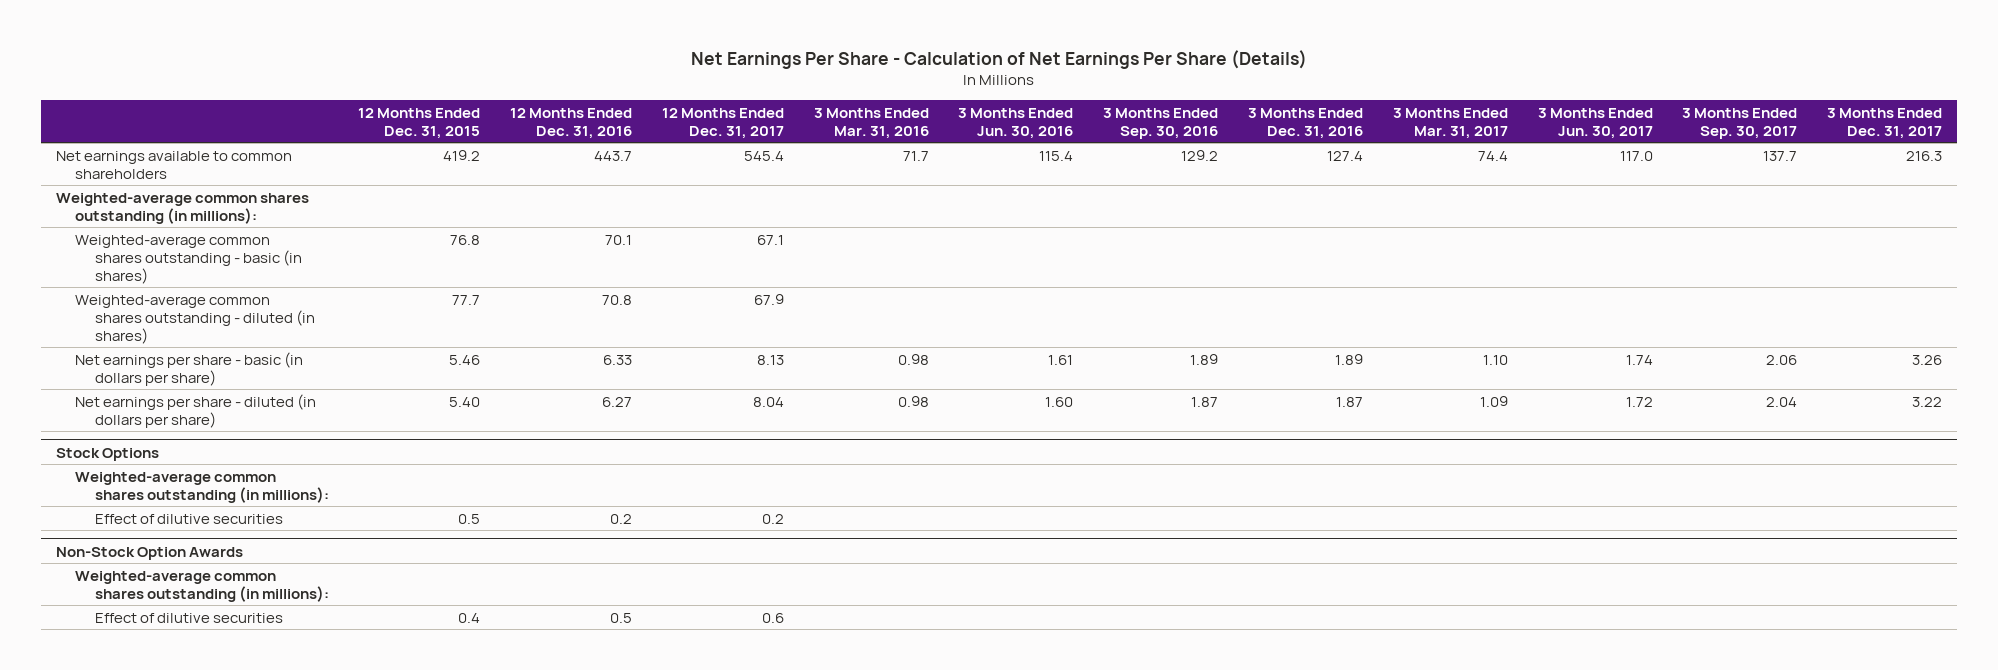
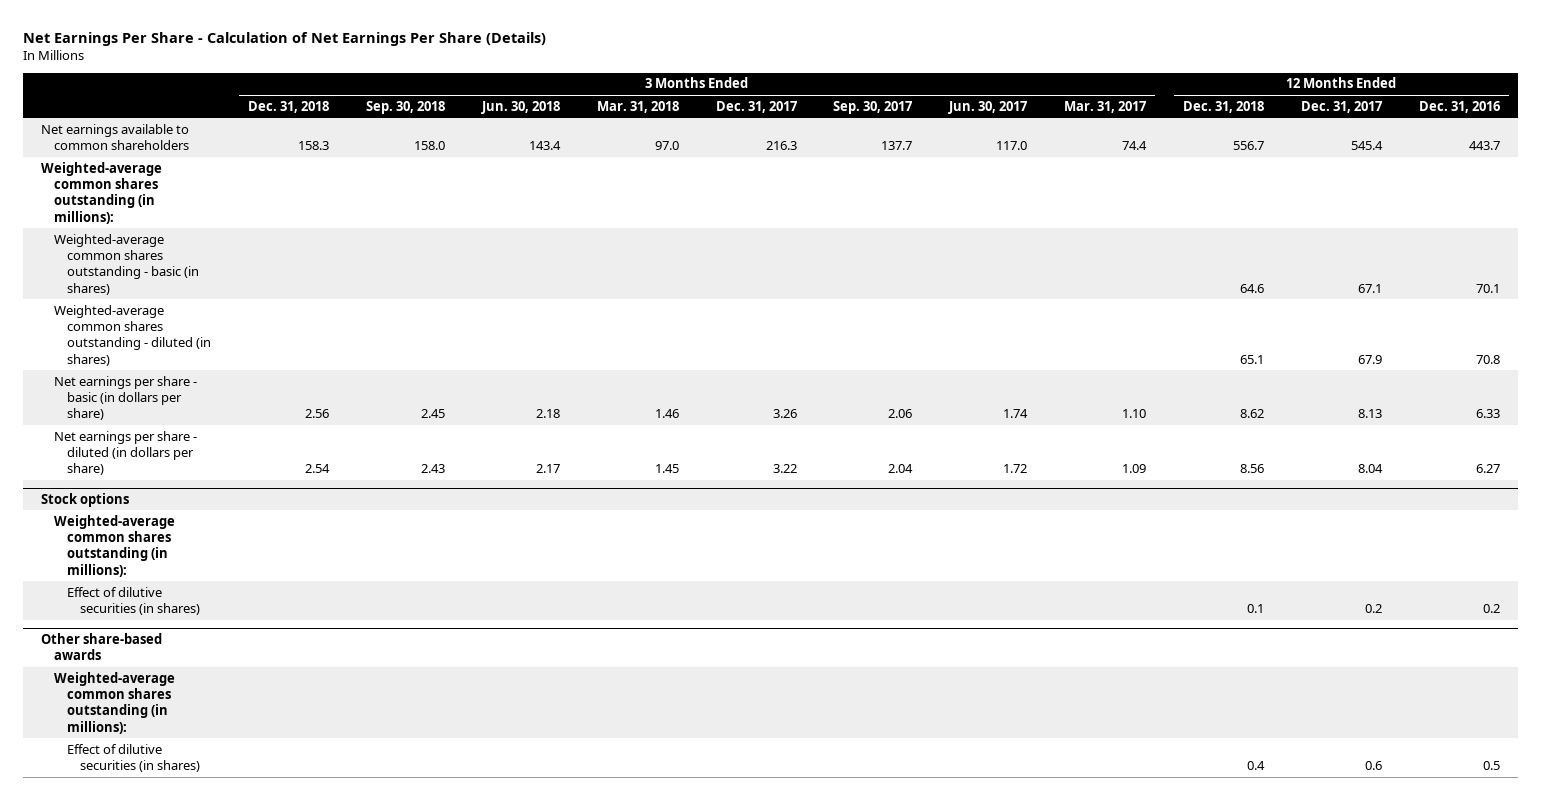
[358,107,481,139] 12 Months Ended Dec. 31, 2015 -> none
[813,107,929,139] 3 Months Ended Mar. 31, 2016 -> none
[958,107,1074,139] 3 Months Ended Jun. 30, 2016 -> none
[1103,107,1219,139] 3 Months Ended Sep. 30, 2016 -> none
[1248,107,1364,139] 3 Months Ended Dec. 31, 2016 -> none
none -> [247,100,329,113] Dec. 31, 2018
none -> [365,100,445,114] Sep. 30, 2018
none -> [480,100,560,114] Jun. 30, 2018
none -> [596,100,679,113] Mar. 31, 2018
none -> [1183,100,1265,113] Dec. 31, 2018
[56,447,160,461] Stock Options -> [41,492,130,507] Stock options
[94,513,283,524] Effect of dilutive securities -> [67,586,200,616] Effect of dilutive securities (in shares)
[56,546,244,560] Non-Stock Option Awards -> [41,632,163,661] Other share-based awards
[94,612,283,623] Effect of dilutive securities -> [67,743,200,773] Effect of dilutive securities (in shares)

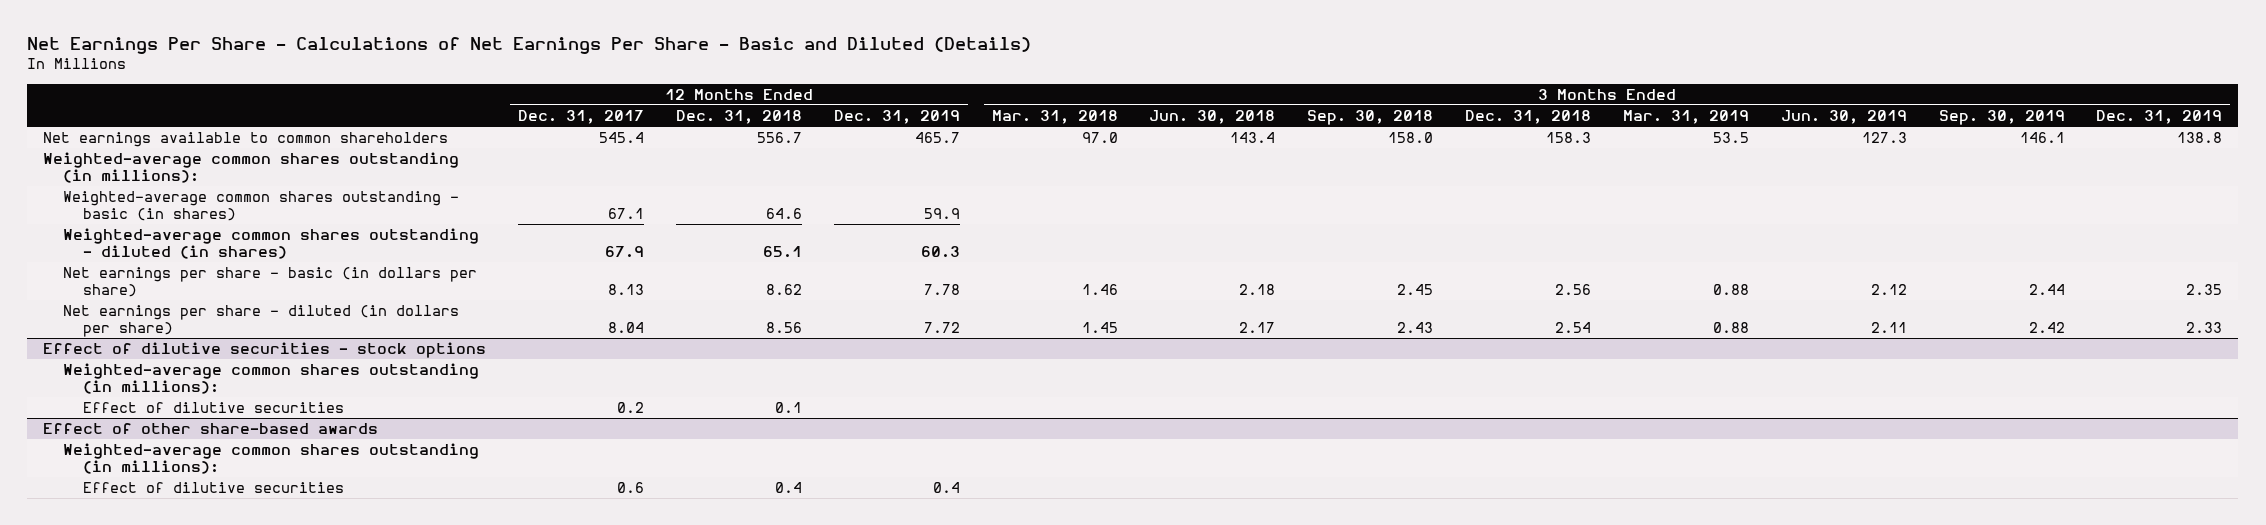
[22,31,546,46] Net Earnings Per Share - Calculation of Net Earnings Per Share (Details) -> [27,36,1032,54] Net Earnings Per Share - Calculations of Net Earnings Per Share - Basic and Diluted (Details)
[715,100,797,113] Dec. 31, 2017 -> none
[833,100,913,114] Sep. 30, 2017 -> none
[948,100,1028,114] Jun. 30, 2017 -> none
[1064,100,1147,113] Mar. 31, 2017 -> none
[1418,100,1500,113] Dec. 31, 2016 -> none
none -> [833,110,960,125] Dec. 31, 2019
none -> [1622,110,1749,125] Mar. 31, 2019
none -> [1780,110,1907,125] Jun. 30, 2019
none -> [1938,110,2065,126] Sep. 30, 2019
none -> [2096,110,2223,125] Dec. 31, 2019
[41,492,130,507] Stock options -> [43,342,487,359] Effect of dilutive securities - stock options
[67,586,200,616] Effect of dilutive securities (in shares) -> [83,402,345,414] Effect of dilutive securities
[41,632,163,661] Other share-based awards -> [43,423,379,435] Effect of other share-based awards
[67,743,200,773] Effect of dilutive securities (in shares) -> [83,482,345,494] Effect of dilutive securities

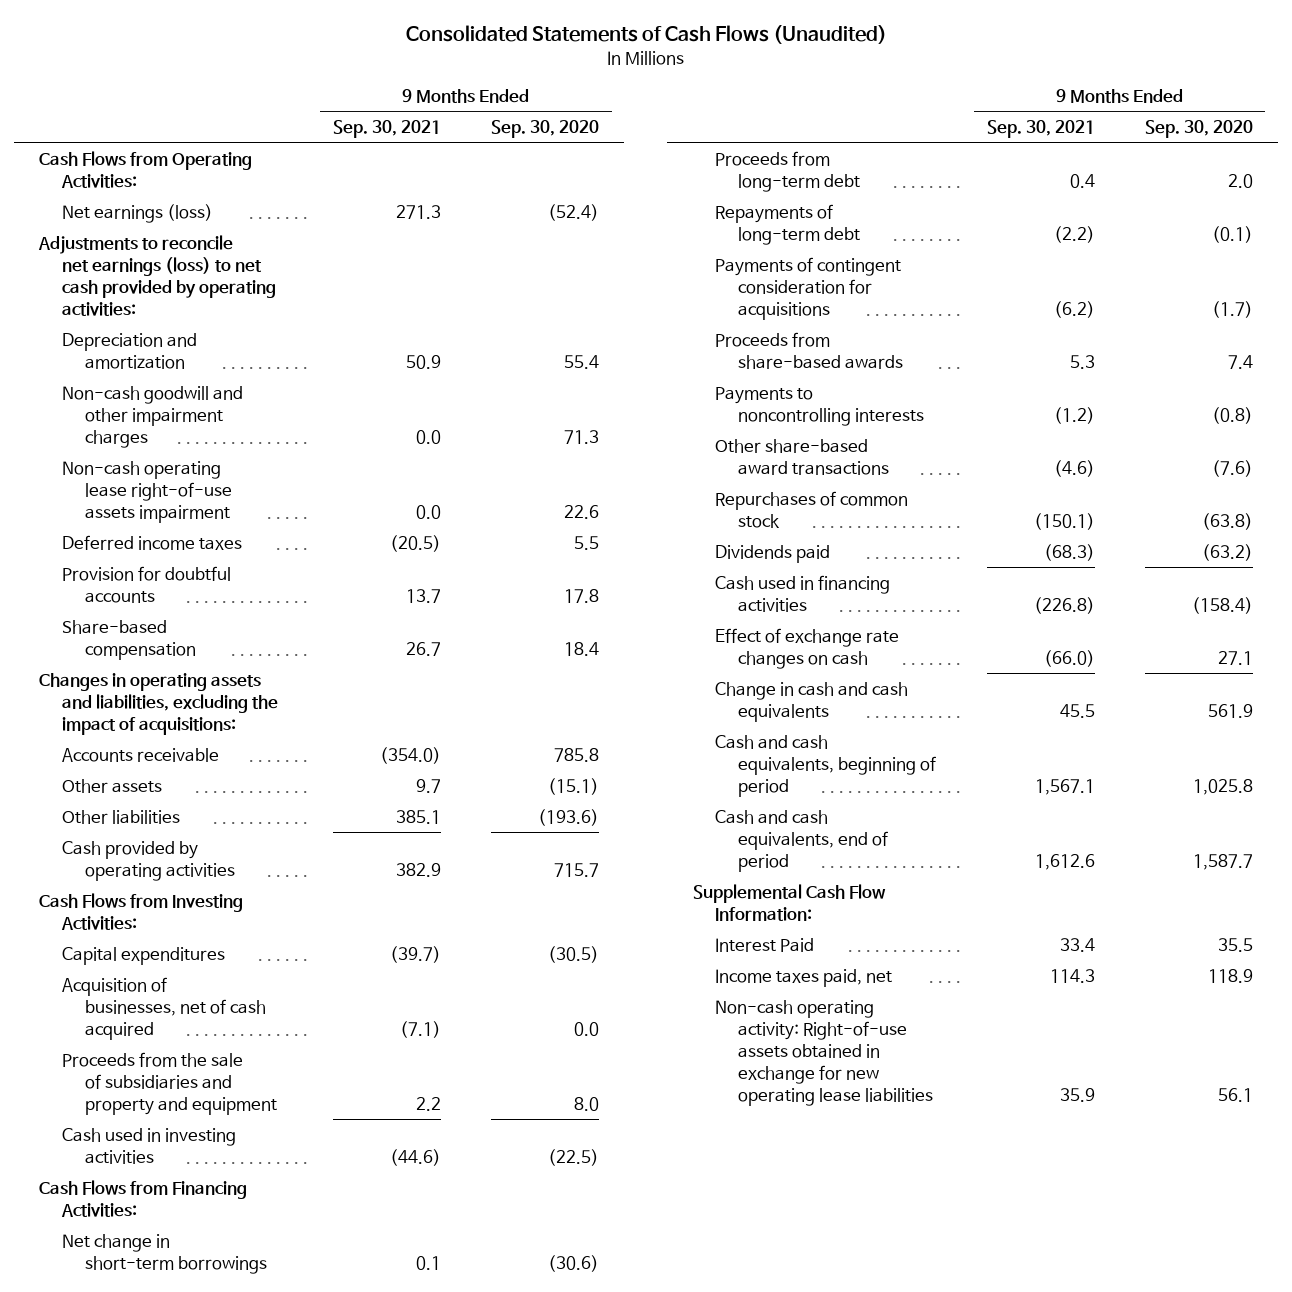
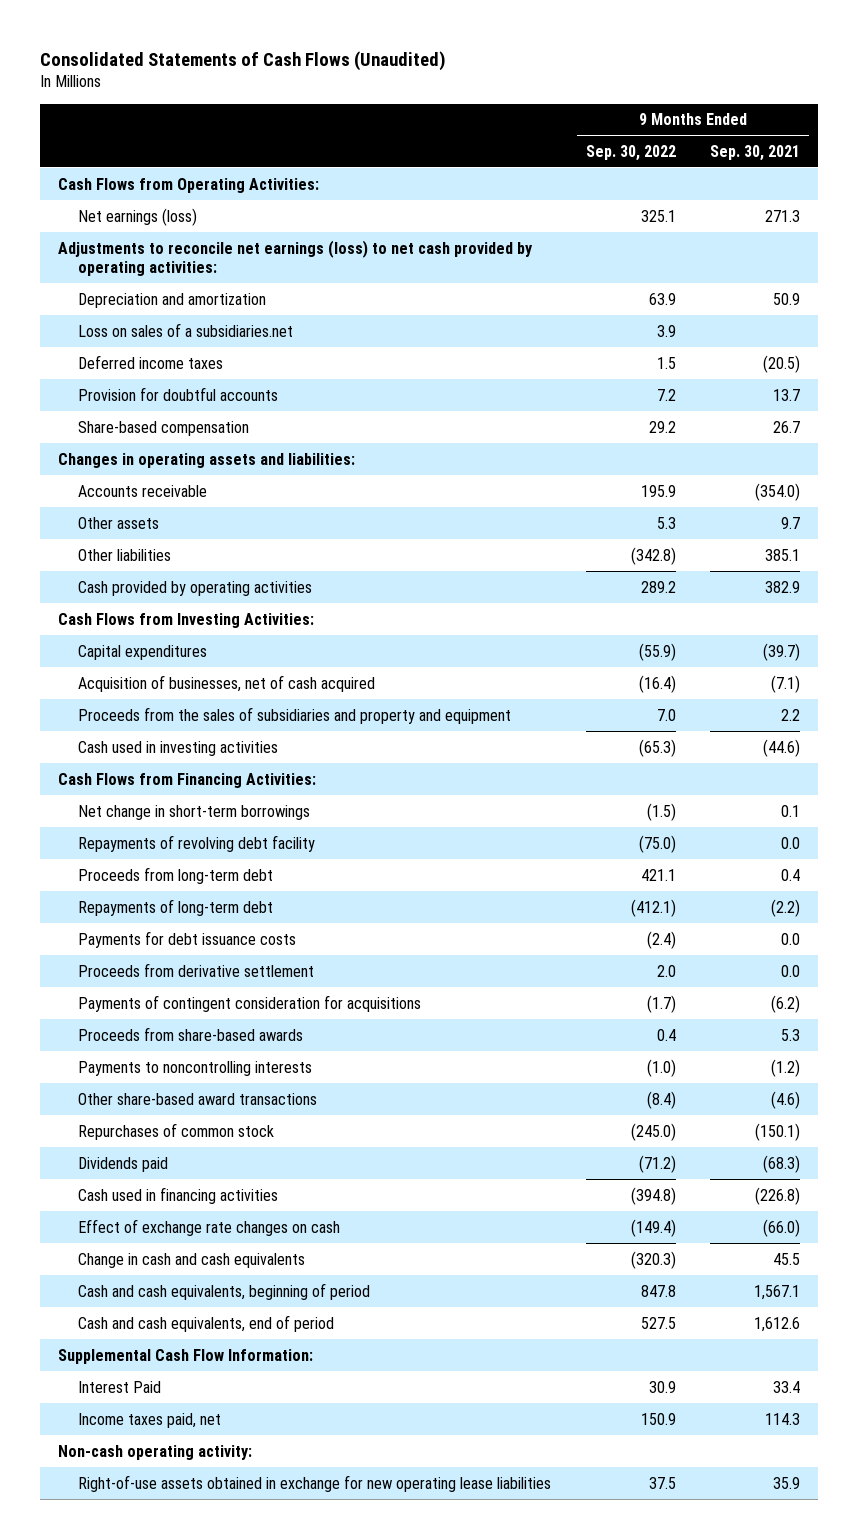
[491,120,600,139] Sep. 30, 2020 -> none
none -> [585,144,676,161] Sep. 30, 2022
[61,385,243,448] Non-cash goodwill and other impairment charges -> none
[61,460,232,523] Non-cash operating lease right-of-use assets impairment -> none
none -> [78,322,294,337] Loss on sales of a subsidiaries.net
[38,672,278,735] Changes in operating assets and liabilities, excluding the impact of acquisitions: -> [57,452,355,468] Changes in operating assets and liabilities:
[61,1051,277,1115] Proceeds from the sale of subsidiaries and property and equipment -> [78,706,512,724] Proceeds from the sales of subsidiaries and property and equipment
none -> [78,834,316,852] Repayments of revolving debt facility
none -> [78,930,297,948] Payments for debt issuance costs
none -> [78,962,315,977] Proceeds from derivative settlement
none -> [57,1444,252,1460] Non-cash operating activity:
[715,999,934,1107] Non-cash operating activity: Right-of-use assets obtained in exchange for new operating lease liabilities -> [78,1474,552,1492] Right-of-use assets obtained in exchange for new operating lease liabilities

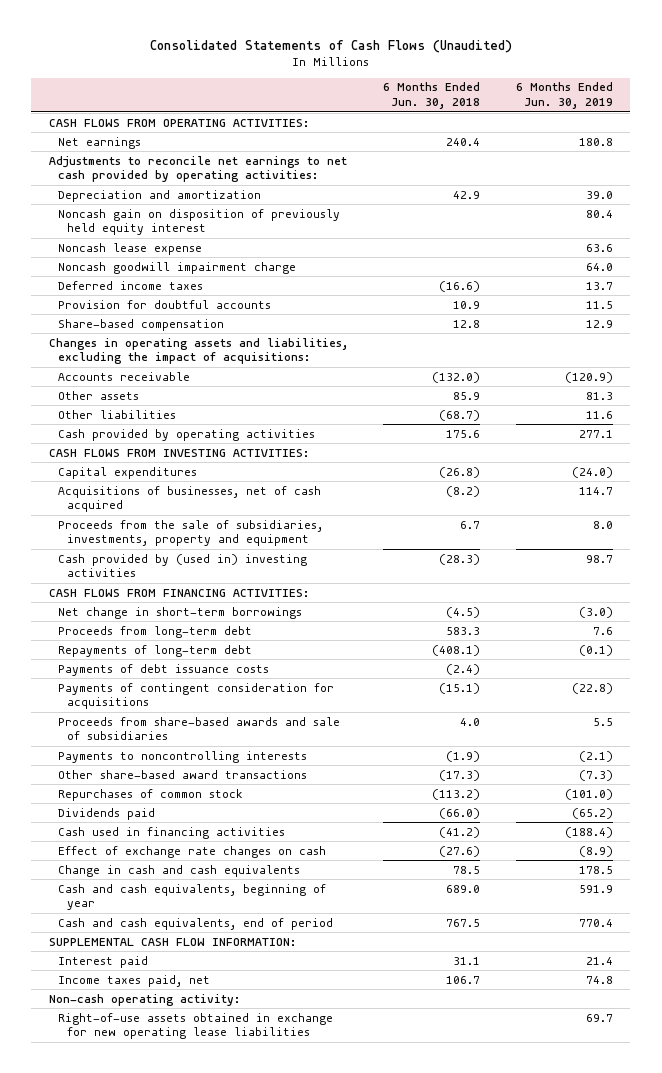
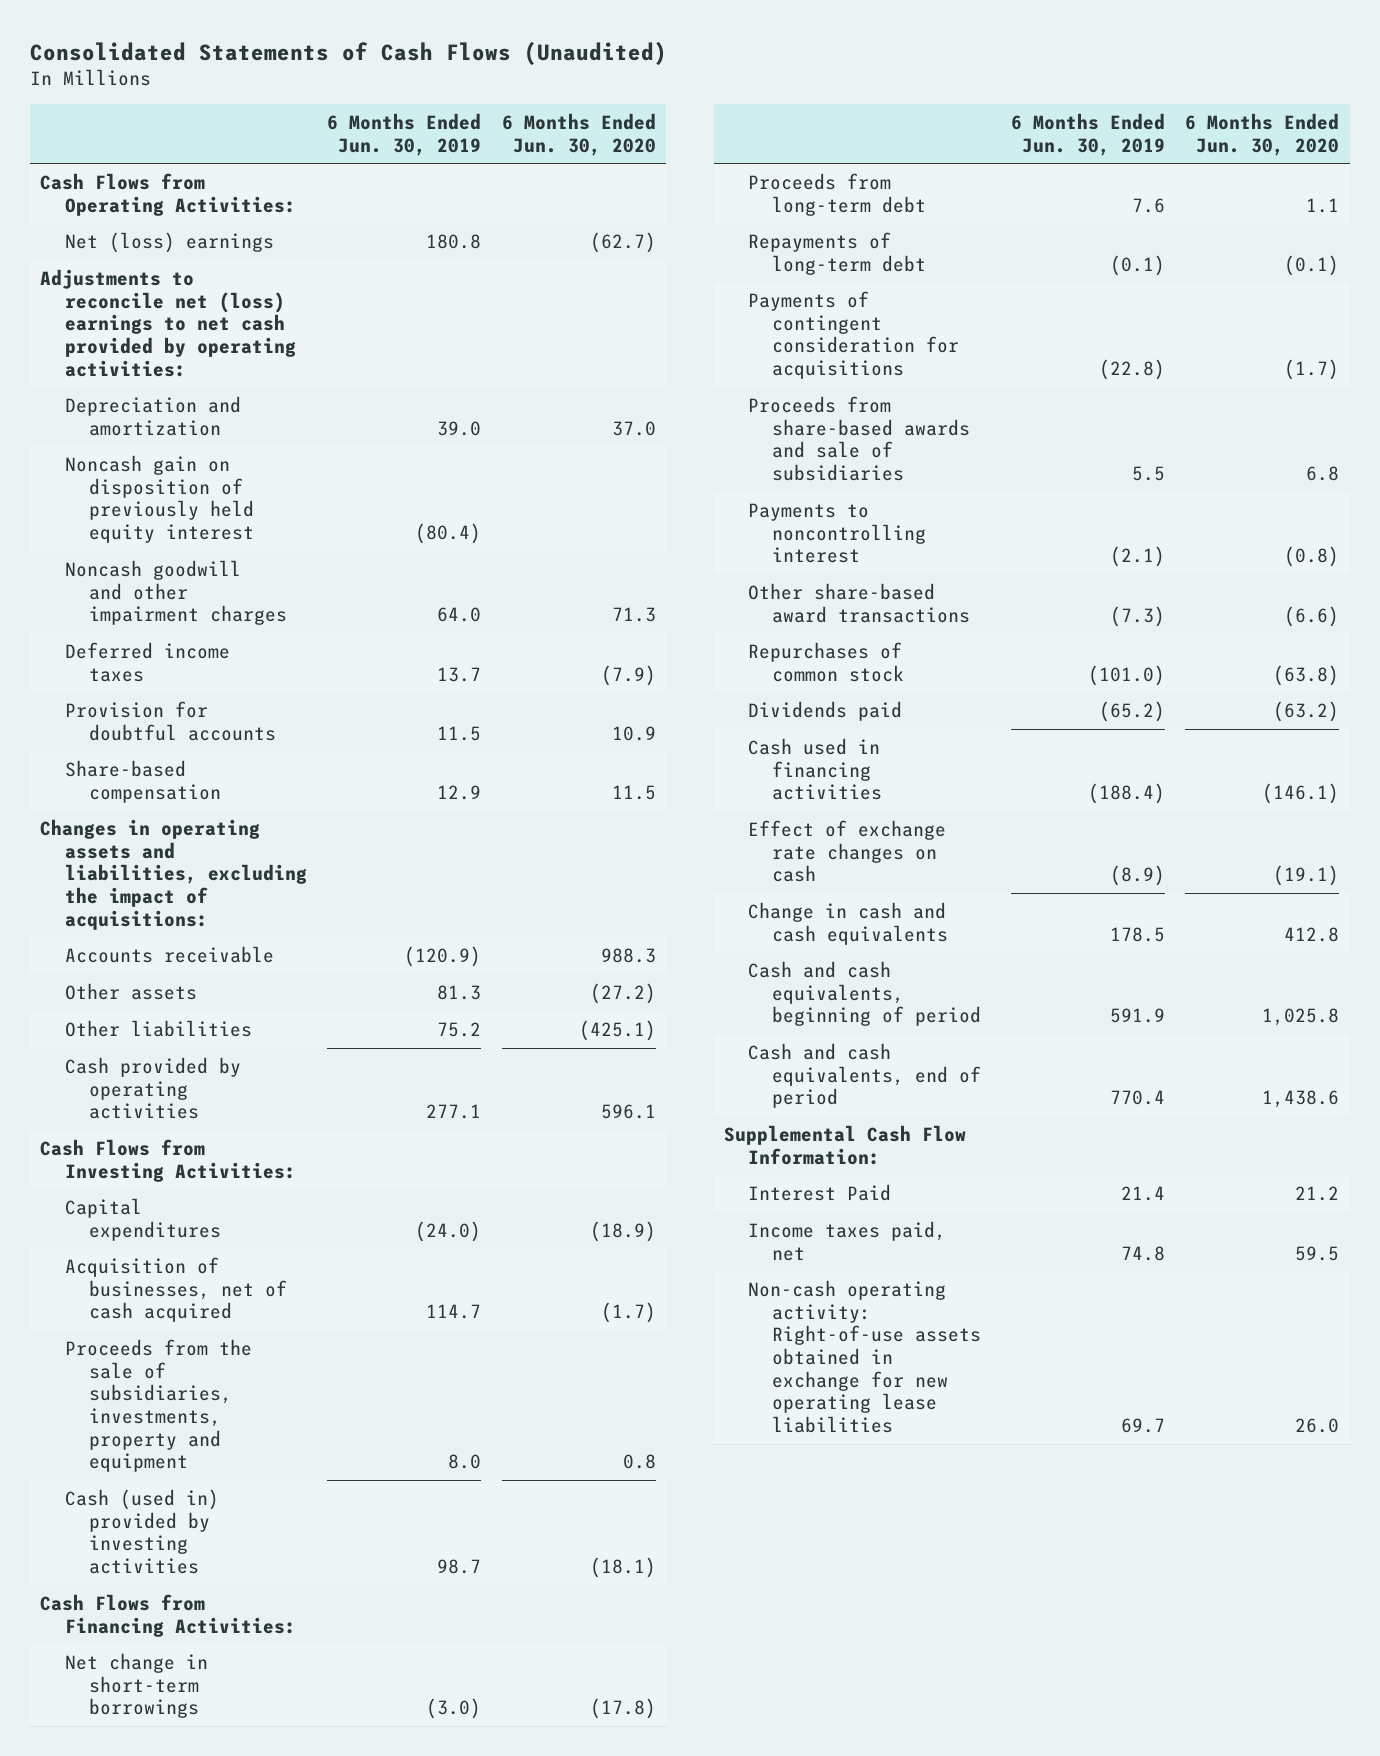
[383,82,481,110] 6 Months Ended Jun. 30, 2018 -> none
none -> [501,112,656,156] 6 Months Ended Jun. 30, 2020
[48,118,309,127] CASH FLOWS FROM OPERATING ACTIVITIES: -> [40,172,296,216] Cash Flows from Operating Activities:
[58,136,142,149] Net earnings -> [64,231,274,253] Net (loss) earnings
[48,155,347,183] Adjustments to reconcile net earnings to net cash provided by operating activities: -> [40,268,296,377] Adjustments to reconcile net (loss) earnings to net cash provided by operating activities:
[58,242,203,255] Noncash lease expense -> none
[58,261,297,274] Noncash goodwill impairment charge -> none
[585,209,613,218] 80.4 -> [415,523,482,545] (80.4)
none -> [64,559,287,626] Noncash goodwill and other impairment charges
[585,410,613,419] 11.6 -> [437,1021,482,1037] 75.2
[48,448,309,457] CASH FLOWS FROM INVESTING ACTIVITIES: -> [40,1138,296,1182] Cash Flows from Investing Activities:
[58,485,322,513] Acquisitions of businesses, net of cash acquired -> [64,1256,287,1323] Acquisition of businesses, net of cash acquired
[58,553,308,578] Cash provided by (used in) investing activities -> [64,1488,219,1575] Cash (used in) provided by investing activities
[48,588,309,597] CASH FLOWS FROM FINANCING ACTIVITIES: -> [40,1593,296,1637] Cash Flows from Financing Activities:
[58,663,270,676] Payments of debt issuance costs -> none
[58,750,308,763] Payments to noncontrolling interests -> [747,502,926,564] Payments to noncontrolling interest
[58,883,327,911] Cash and cash equivalents, beginning of year -> [747,960,981,1027] Cash and cash equivalents, beginning of period
[48,937,296,946] SUPPLEMENTAL CASH FLOW INFORMATION: -> [723,1124,966,1165] Supplemental Cash Flow Information:
[58,955,149,968] Interest paid -> [747,1183,891,1201] Interest Paid
[48,993,240,1006] Non-cash operating activity: -> none
[58,1012,334,1040] Right-of-use assets obtained in exchange for new operating lease liabilities -> [747,1279,981,1434] Non-cash operating activity: Right-of-use assets obtained in exchange for new operating lease liabilities

